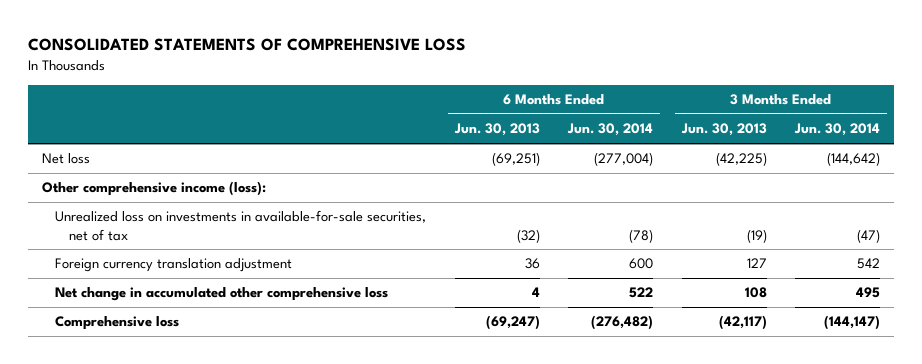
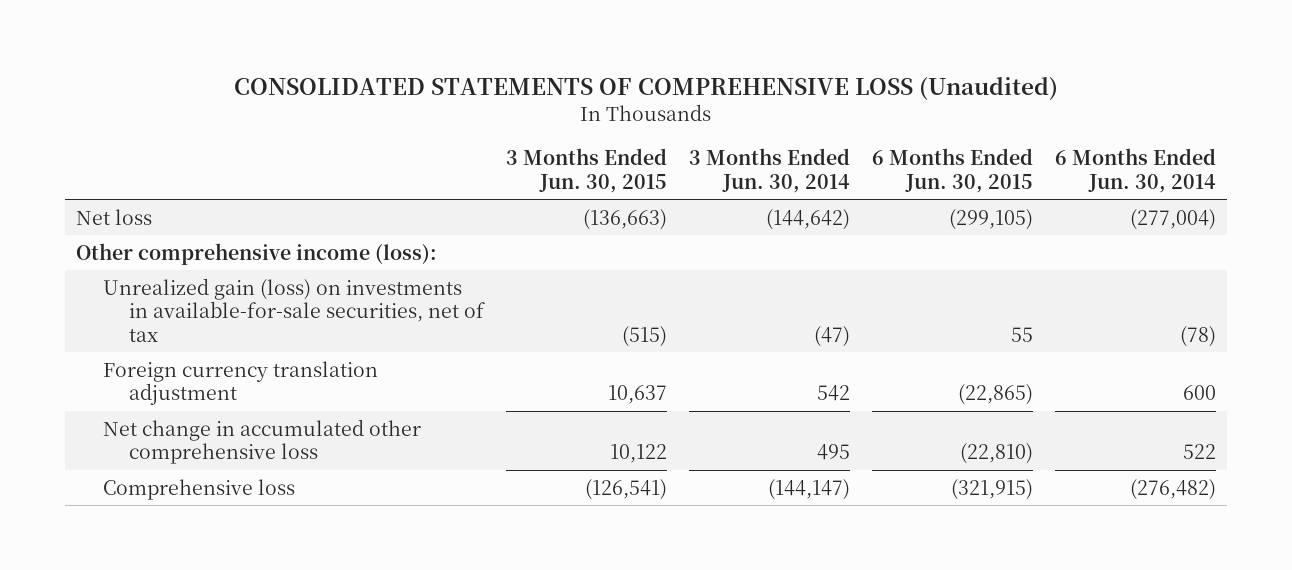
[27,38,466,52] CONSOLIDATED STATEMENTS OF COMPREHENSIVE LOSS -> [233,76,1058,101] CONSOLIDATED STATEMENTS OF COMPREHENSIVE LOSS (Unaudited)
[453,123,540,137] Jun. 30, 2013 -> none
[680,123,767,137] Jun. 30, 2013 -> none
none -> [506,148,668,194] 3 Months Ended Jun. 30, 2015
none -> [872,148,1034,194] 6 Months Ended Jun. 30, 2015
[55,210,427,241] Unrealized loss on investments in available-for-sale securities, net of tax -> [102,277,486,343] Unrealized gain (loss) on investments in available-for-sale securities, net of tax

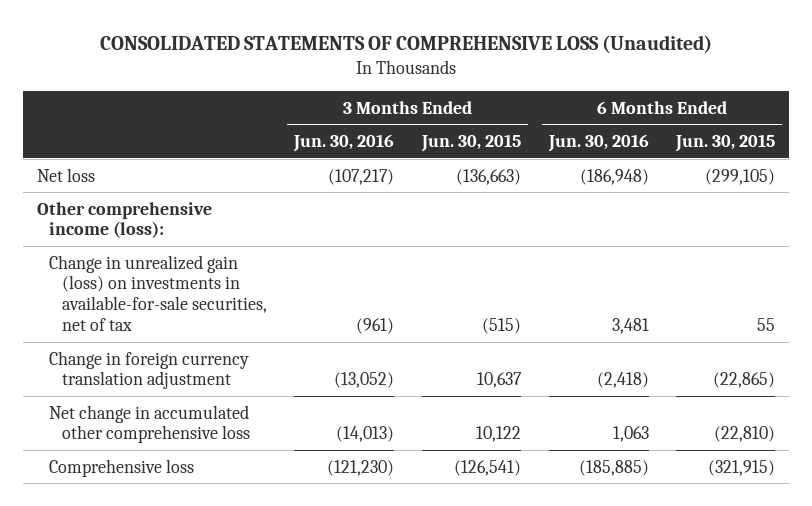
[689,148,851,194] 3 Months Ended Jun. 30, 2014 -> none
[1054,148,1216,194] 6 Months Ended Jun. 30, 2014 -> none
none -> [293,133,395,152] Jun. 30, 2016
none -> [547,133,649,152] Jun. 30, 2016
[102,277,486,343] Unrealized gain (loss) on investments in available-for-sale securities, net of tax -> [49,254,267,332] Change in unrealized gain (loss) on investments in available-for-sale securities, net of tax
[102,360,378,406] Foreign currency translation adjustment -> [49,350,250,390] Change in foreign currency translation adjustment

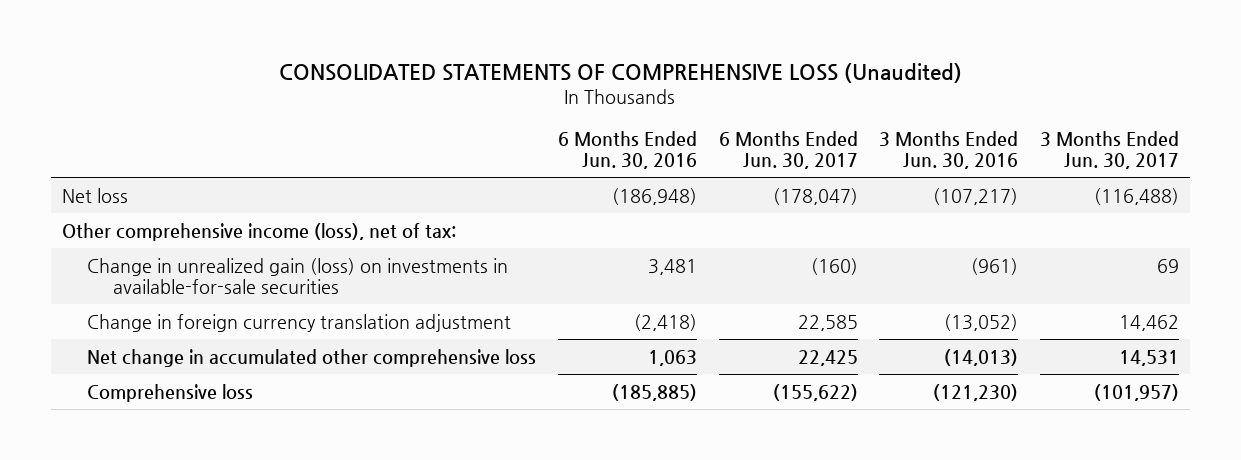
[420,133,521,152] Jun. 30, 2015 -> none
[675,133,776,152] Jun. 30, 2015 -> none
none -> [718,131,858,170] 6 Months Ended Jun. 30, 2017
none -> [1040,131,1180,170] 3 Months Ended Jun. 30, 2017
[37,201,213,239] Other comprehensive income (loss): -> [61,222,456,241] Other comprehensive income (loss), net of tax:
[49,254,267,332] Change in unrealized gain (loss) on investments in available-for-sale securities, net of tax -> [87,257,509,294] Change in unrealized gain (loss) on investments in available-for-sale securities

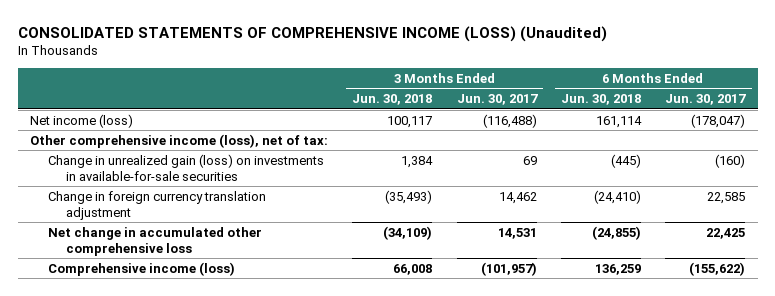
[279,62,963,83] CONSOLIDATED STATEMENTS OF COMPREHENSIVE LOSS (Unaudited) -> [17,25,607,42] CONSOLIDATED STATEMENTS OF COMPREHENSIVE INCOME (LOSS) (Unaudited)
[558,131,698,170] 6 Months Ended Jun. 30, 2016 -> none
[879,131,1019,170] 3 Months Ended Jun. 30, 2016 -> none
none -> [352,94,433,106] Jun. 30, 2018
none -> [561,94,642,106] Jun. 30, 2018
[61,187,128,203] Net loss -> [29,113,133,128] Net income (loss)
[87,383,254,402] Comprehensive loss -> [48,261,236,276] Comprehensive income (loss)

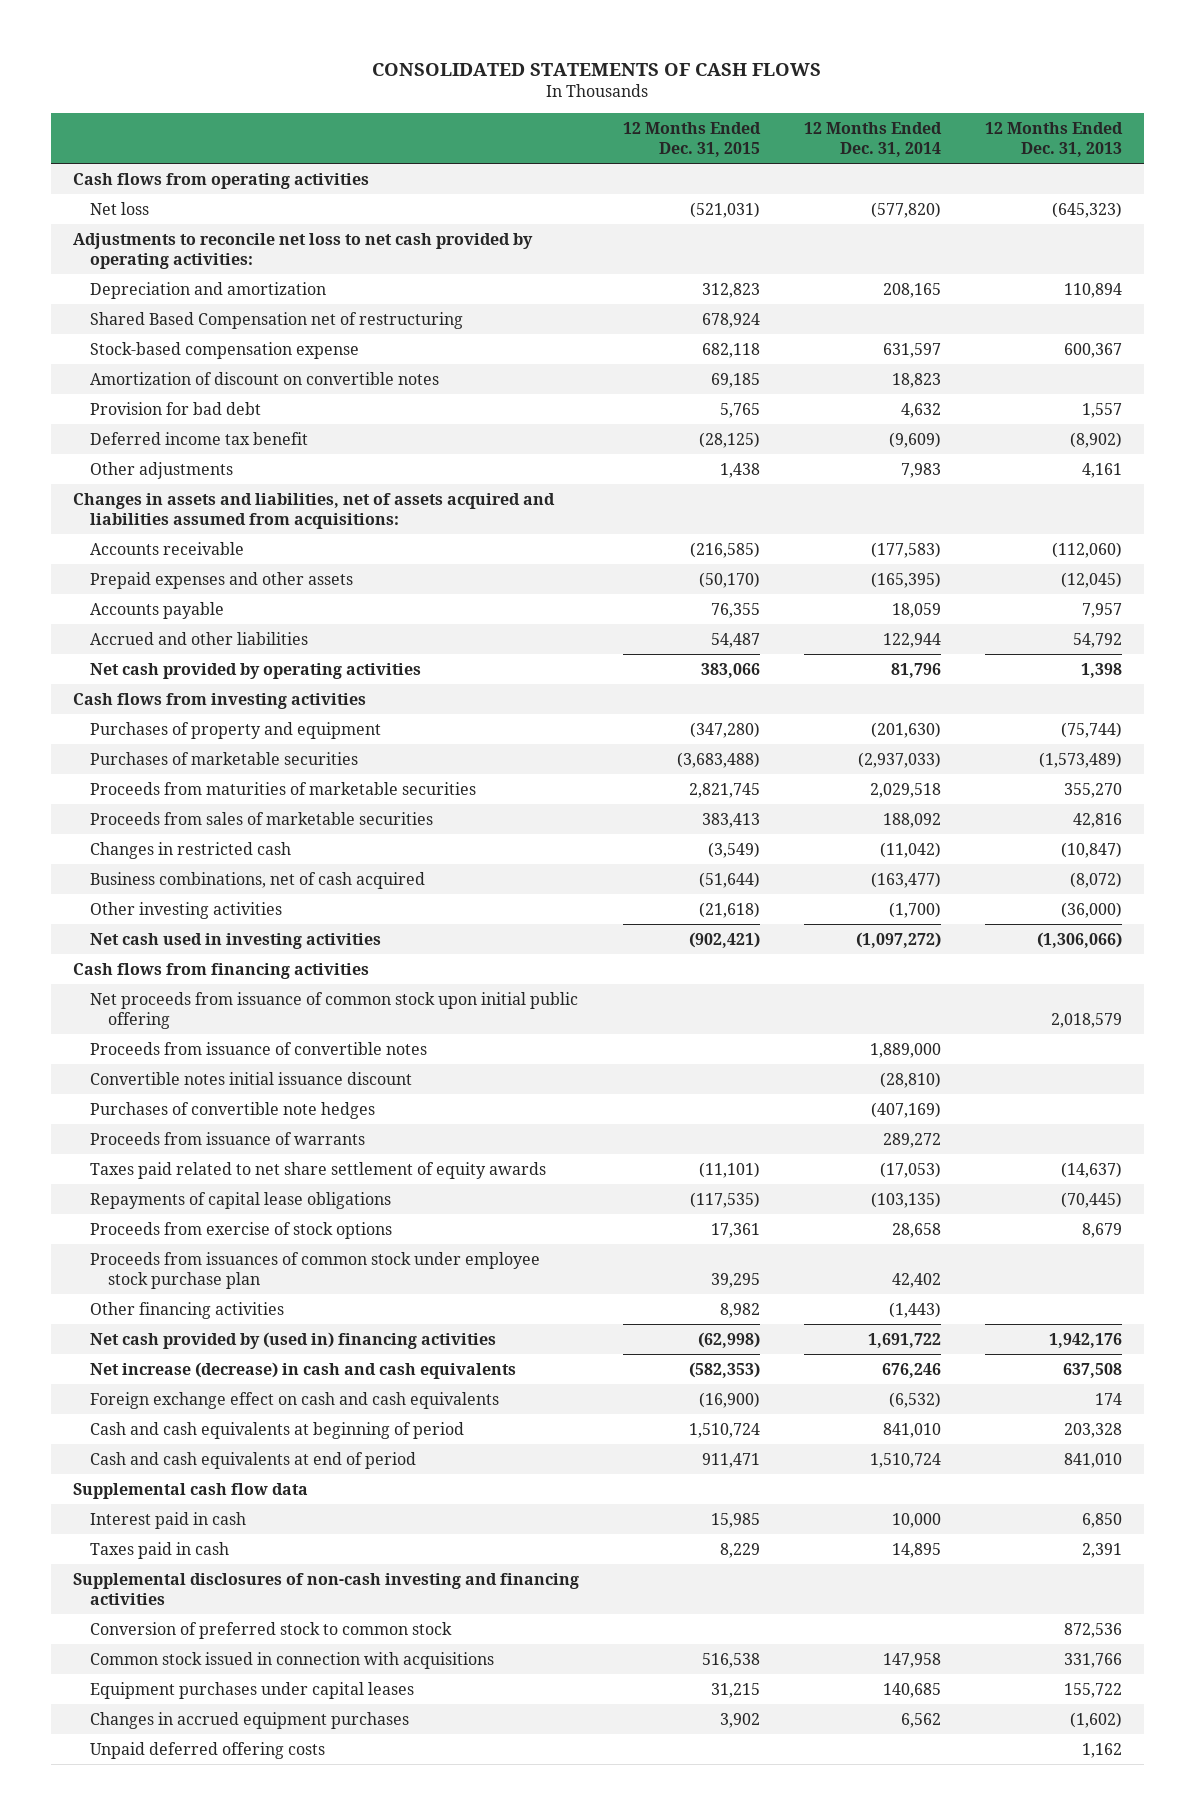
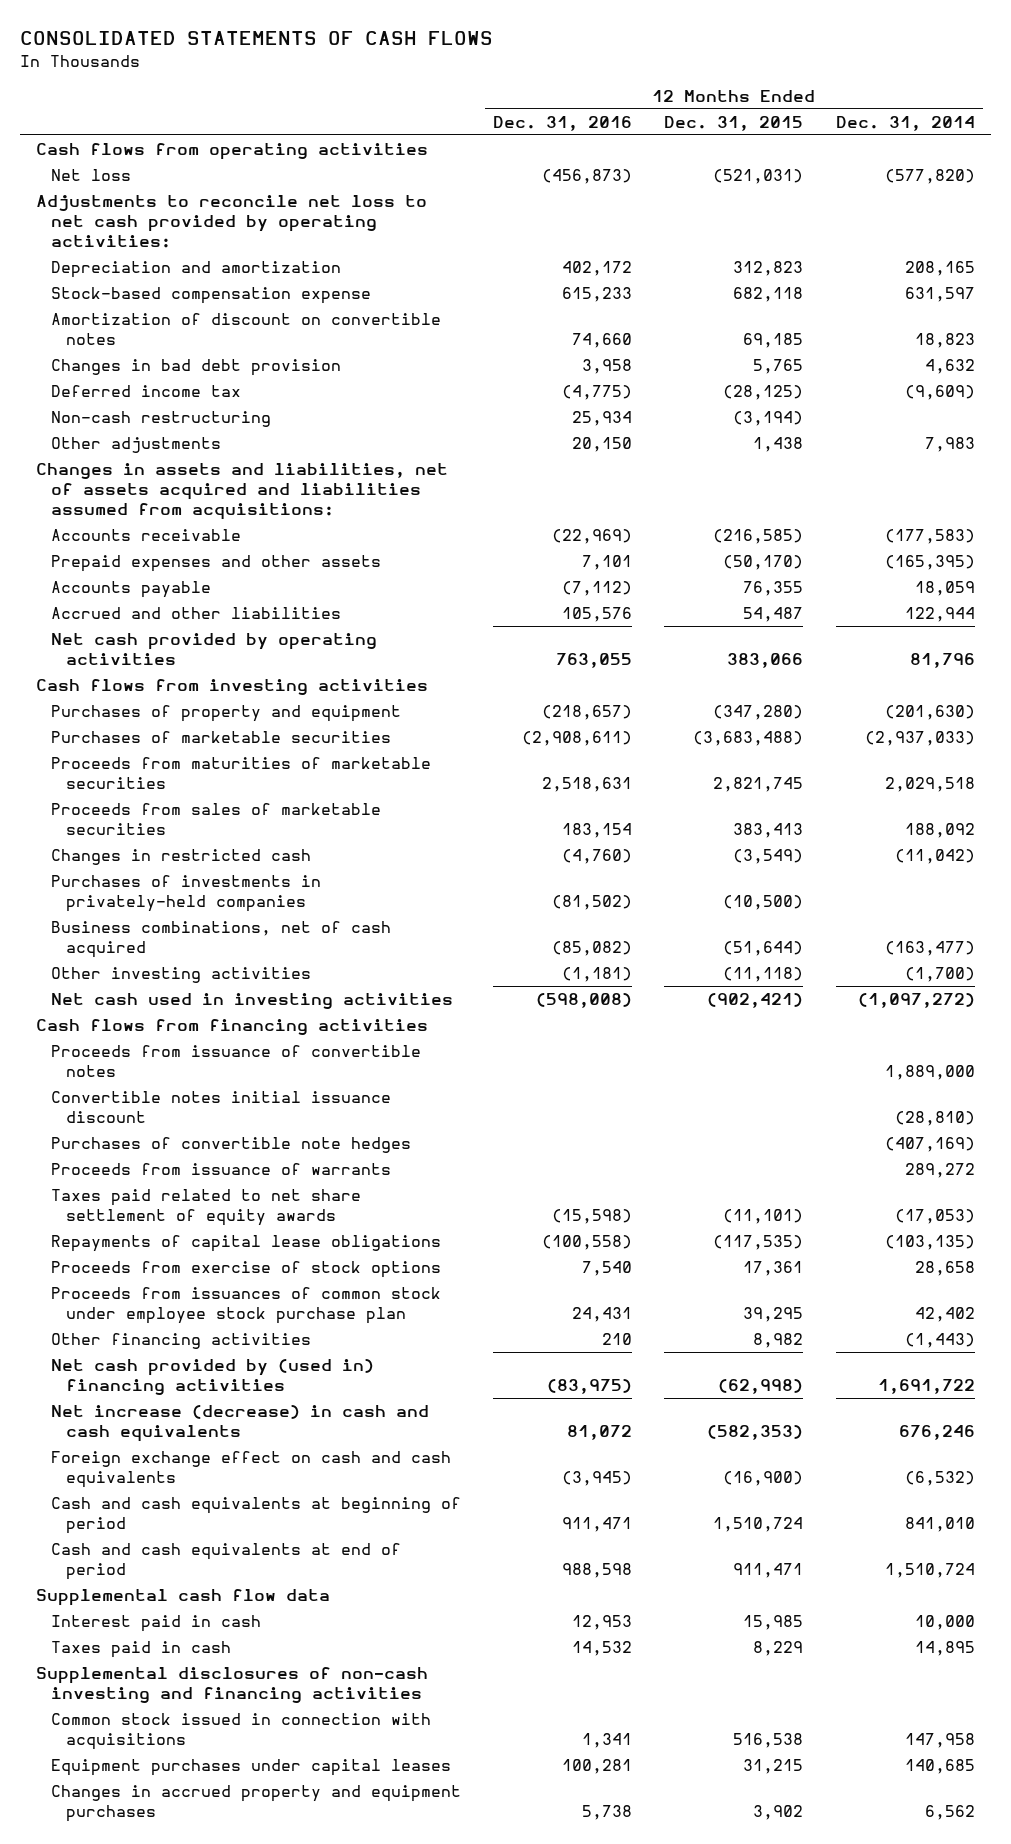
[984,121,1123,157] 12 Months Ended Dec. 31, 2013 -> none
none -> [493,115,633,131] Dec. 31, 2016
[90,311,464,329] Shared Based Compensation net of restructuring -> none
[90,401,262,415] Provision for bad debt -> [50,359,341,377] Changes in bad debt provision
[90,431,309,445] Deferred income tax benefit -> [50,385,241,398] Deferred income tax
none -> [50,411,271,428] Non-cash restructuring
none -> [50,875,321,913] Purchases of investments in privately-held companies
[698,901,760,918] (21,618) -> [723,967,804,983] (11,118)
[90,991,579,1029] Net proceeds from issuance of common stock upon initial public offering -> none
[90,1621,453,1639] Conversion of preferred stock to common stock -> none
[90,1741,326,1759] Unpaid deferred offering costs -> none
[90,1711,410,1729] Changes in accrued equipment purchases -> [50,1785,461,1823] Changes in accrued property and equipment purchases

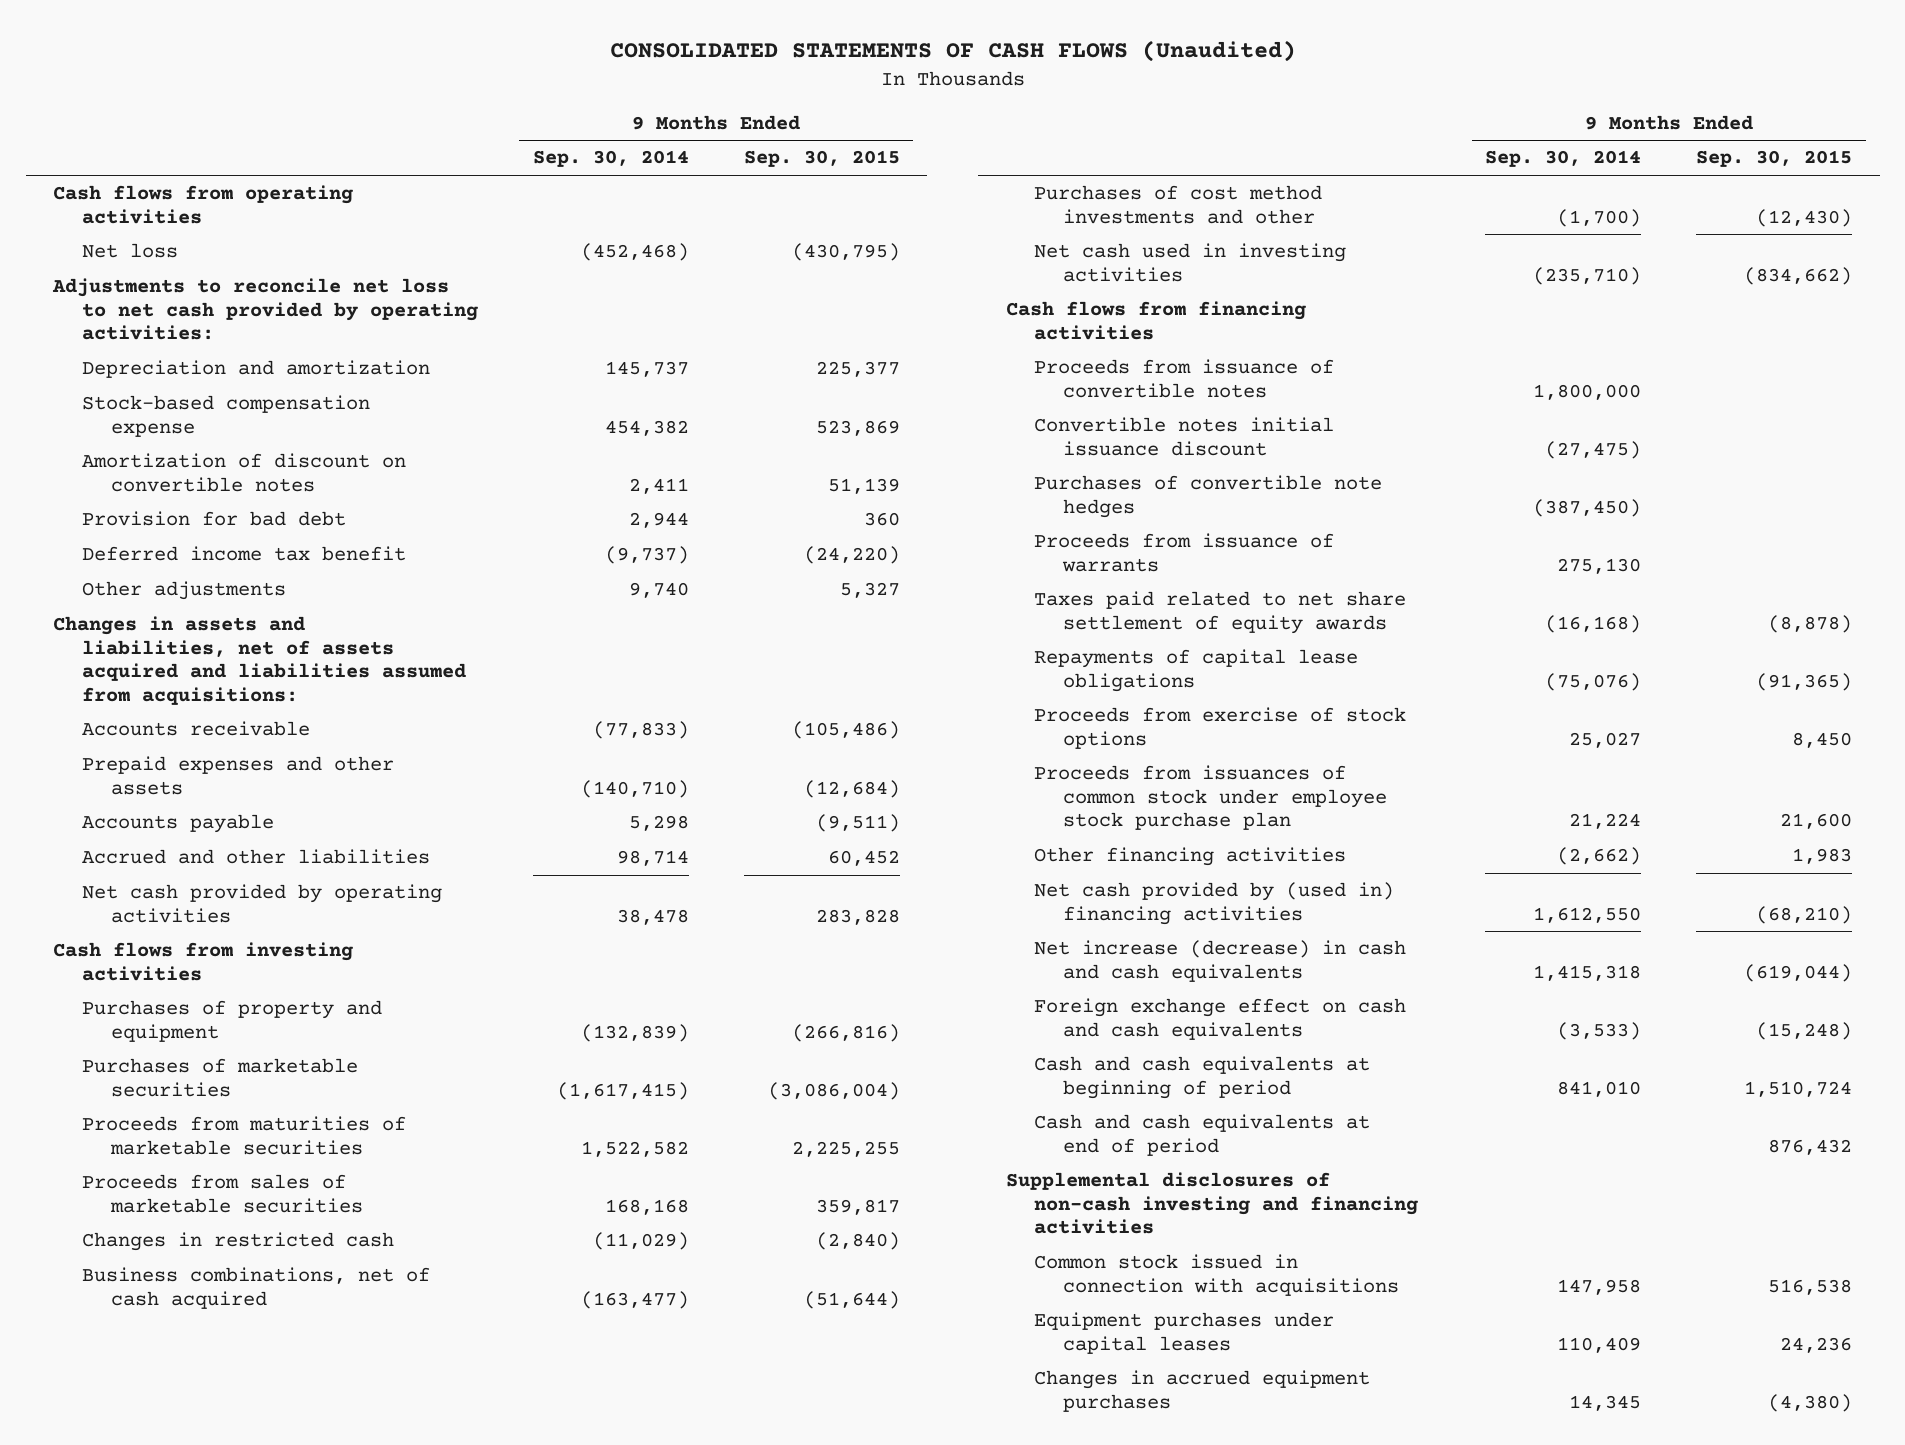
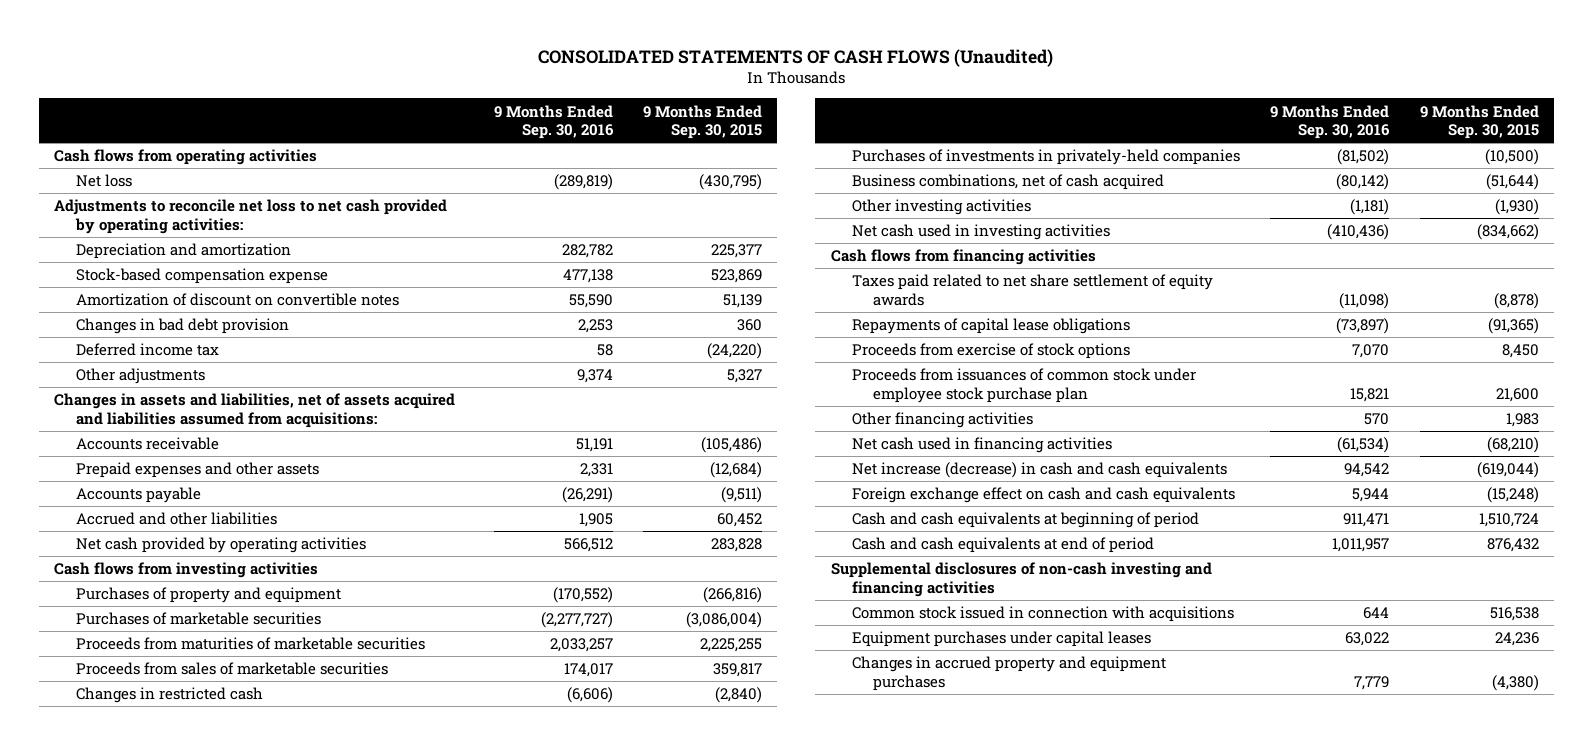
[532,150,689,168] Sep. 30, 2014 -> none
none -> [493,104,614,139] 9 Months Ended Sep. 30, 2016
[81,511,346,527] Provision for bad debt -> [75,318,289,335] Changes in bad debt provision
[81,546,406,562] Deferred income tax benefit -> [75,343,219,357] Deferred income tax
none -> [851,149,1240,166] Purchases of investments in privately-held companies
[1034,185,1323,224] Purchases of cost method investments and other -> none
none -> [851,199,1031,216] Other investing activities
[1034,359,1335,398] Proceeds from issuance of convertible notes -> none
[1034,417,1335,456] Convertible notes initial issuance discount -> none
[1034,475,1383,518] Purchases of convertible note hedges -> none
[1034,533,1335,572] Proceeds from issuance of warrants -> none
[1034,882,1395,925] Net cash provided by (used in) financing activities -> [851,437,1112,454] Net cash used in financing activities
[1034,1370,1371,1412] Changes in accrued equipment purchases -> [851,656,1166,691] Changes in accrued property and equipment purchases

